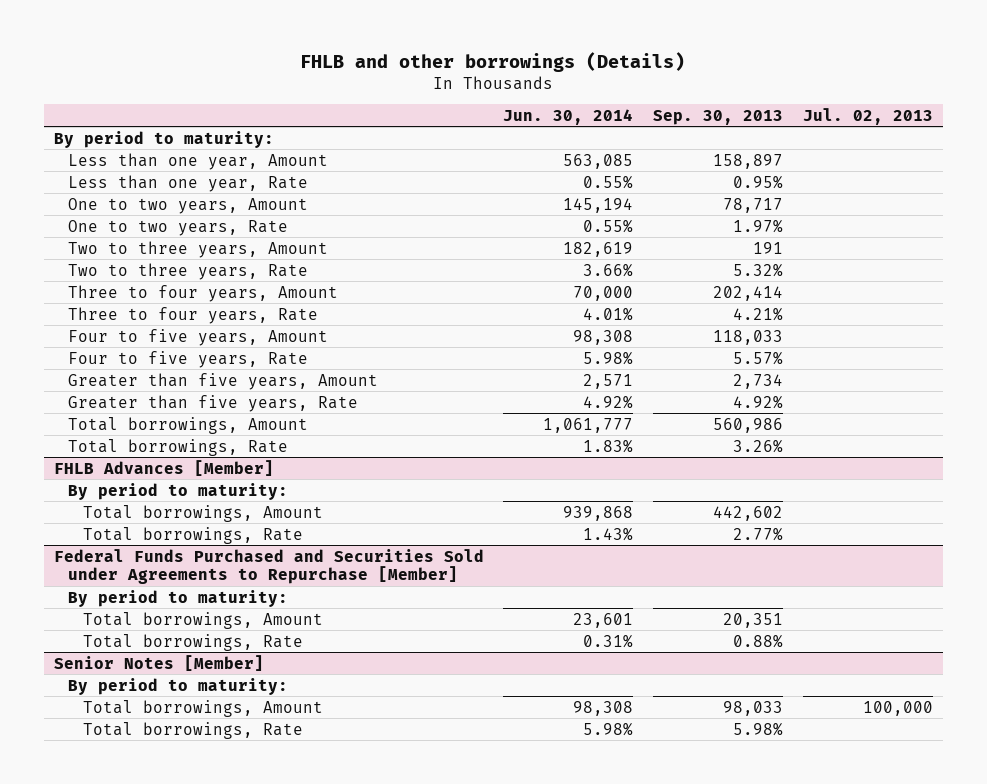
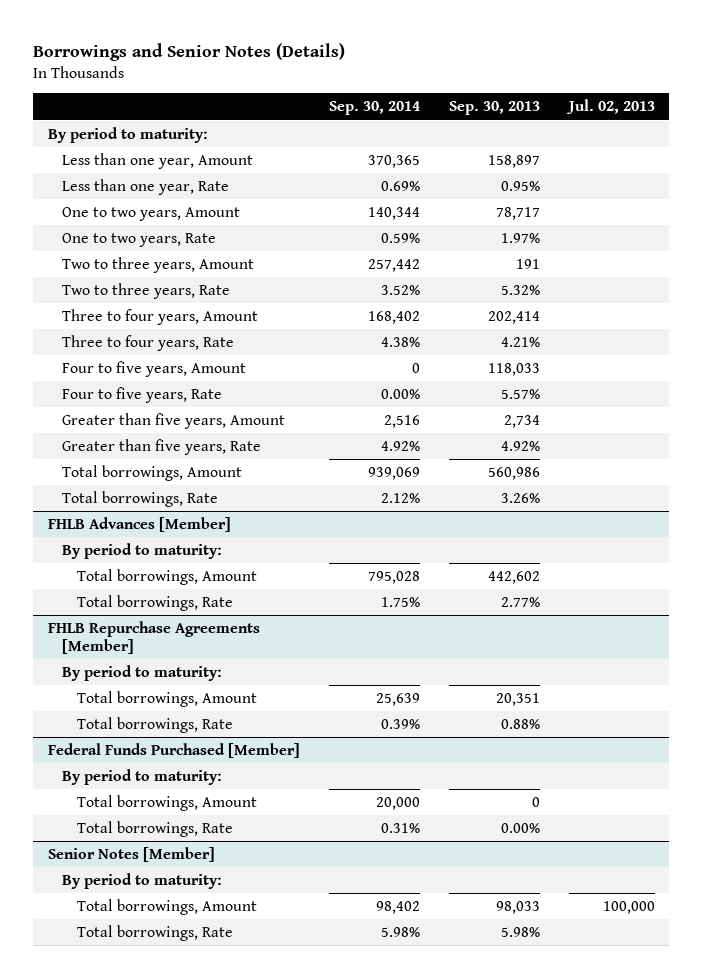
[300,51,686,72] FHLB and other borrowings (Details) -> [33,42,346,61] Borrowings and Senior Notes (Details)
[503,108,634,125] Jun. 30, 2014 -> none
none -> [328,101,420,116] Sep. 30, 2014
[53,548,484,585] Federal Funds Purchased and Securities Sold under Agreements to Repurchase [Member] -> none
none -> [47,620,260,654] FHLB Repurchase Agreements [Member]
none -> [47,742,300,758] Federal Funds Purchased [Member]
none -> [62,768,223,785] By period to maturity:
none -> [76,794,257,811] Total borrowings, Amount
none -> [76,820,233,837] Total borrowings, Rate

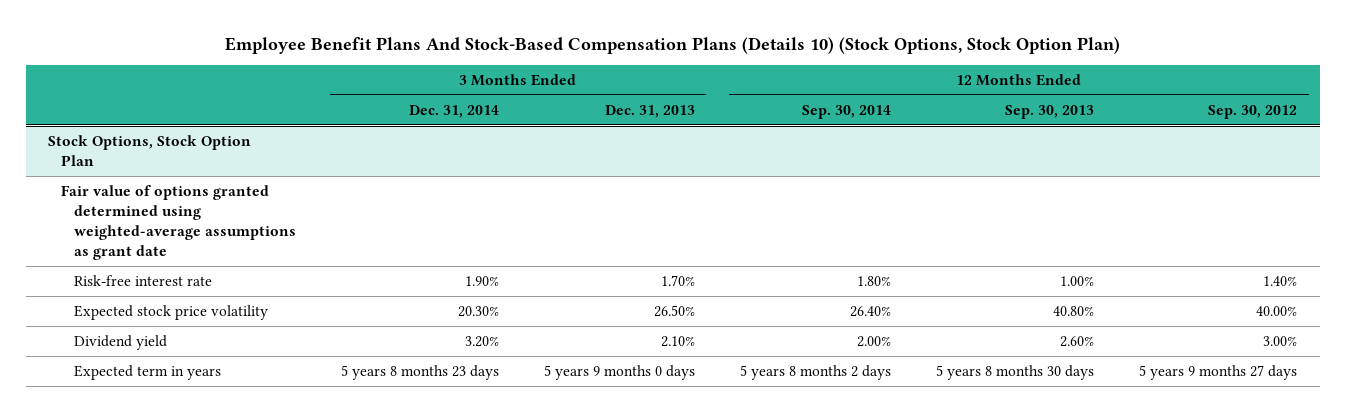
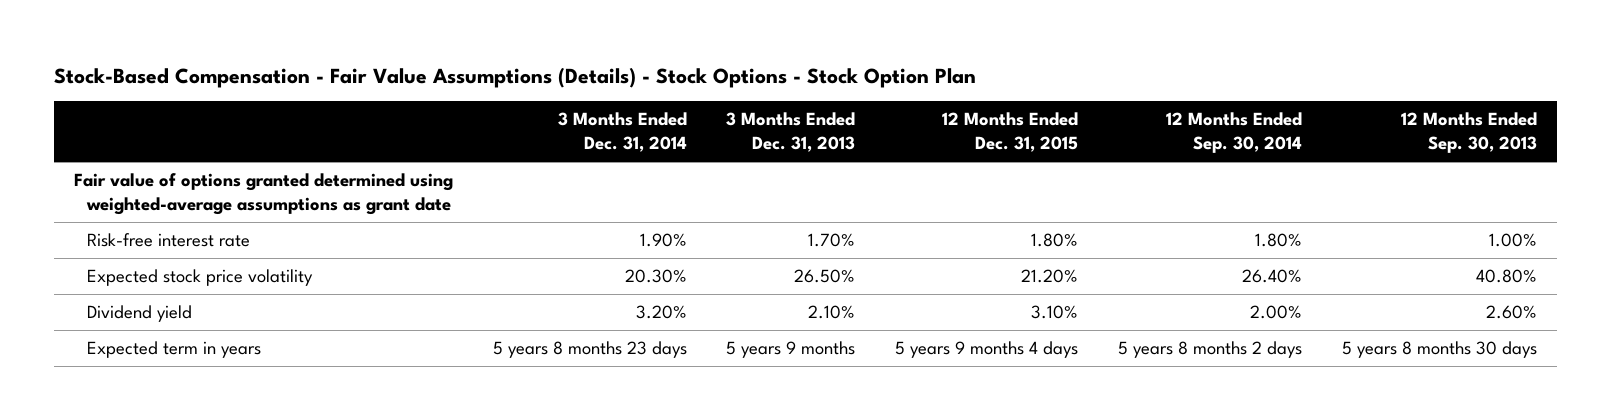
[224,36,1120,54] Employee Benefit Plans And Stock-Based Compensation Plans (Details 10) (Stock Options, Stock Option Plan) -> [53,66,976,88] Stock-Based Compensation - Fair Value Assumptions (Details) - Stock Options - Stock Option Plan
[1208,104,1298,119] Sep. 30, 2012 -> none
none -> [942,112,1079,153] 12 Months Ended Dec. 31, 2015
[48,134,252,166] Stock Options, Stock Option Plan -> none
[543,364,695,380] 5 years 9 months 0 days -> [726,341,856,359] 5 years 9 months

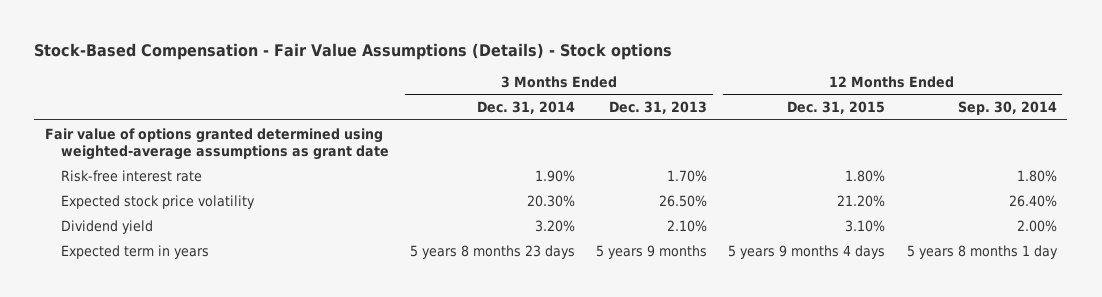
[53,66,976,88] Stock-Based Compensation - Fair Value Assumptions (Details) - Stock Options - Stock Option Plan -> [34,42,673,60] Stock-Based Compensation - Fair Value Assumptions (Details) - Stock options
[1400,112,1537,154] 12 Months Ended Sep. 30, 2013 -> none
[1117,341,1302,359] 5 years 8 months 2 days -> [906,244,1058,259] 5 years 8 months 1 day

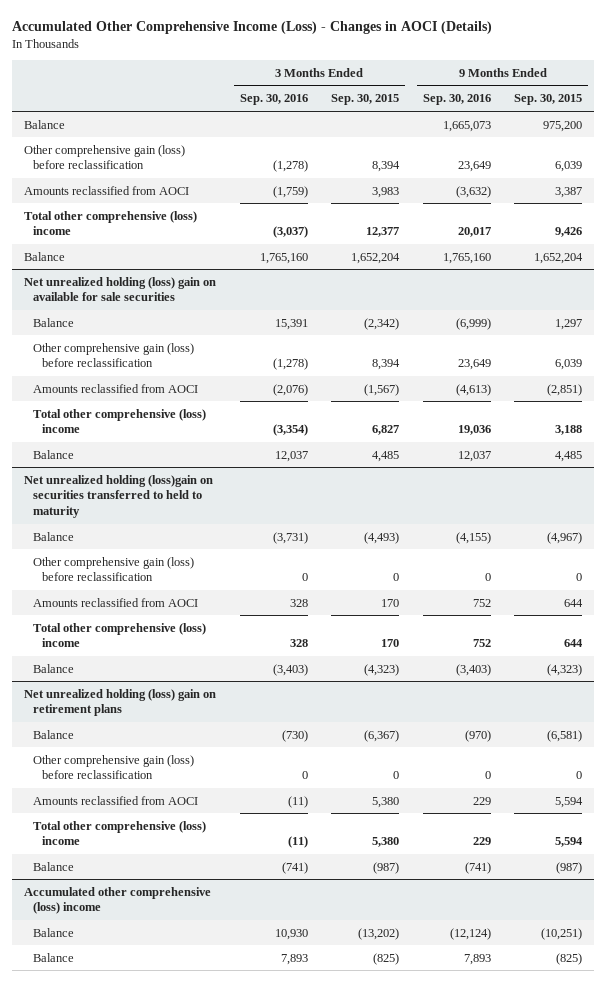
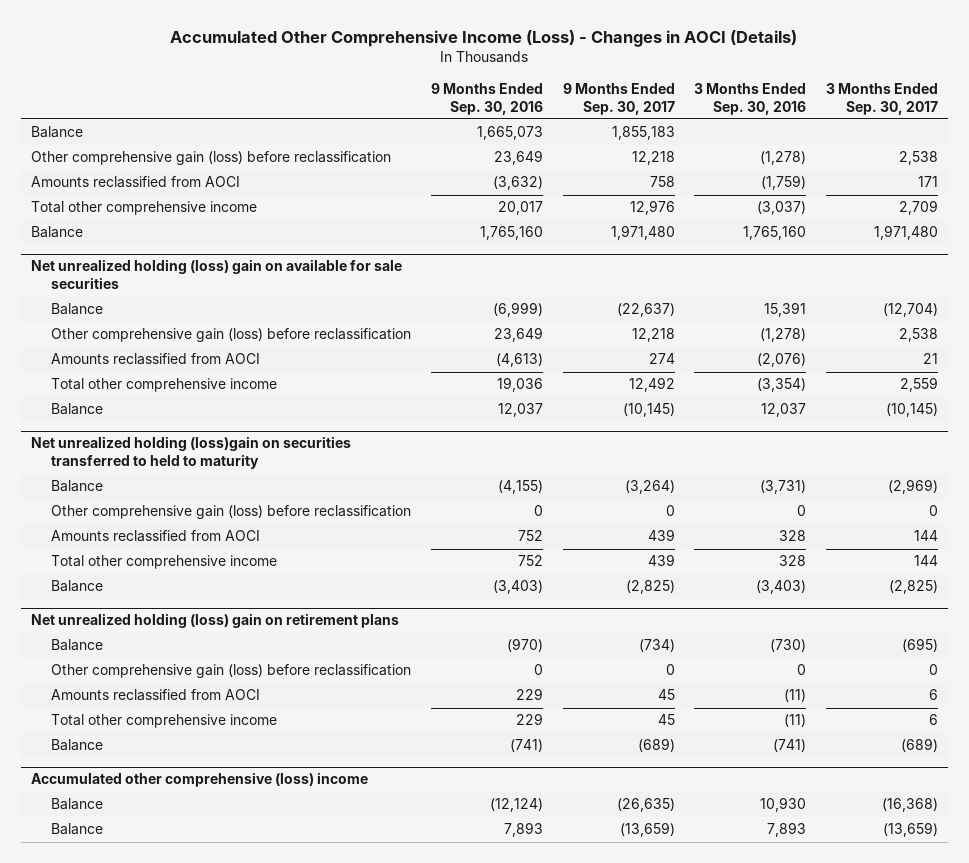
[331,94,400,106] Sep. 30, 2015 -> none
[514,94,583,106] Sep. 30, 2015 -> none
none -> [562,82,675,115] 9 Months Ended Sep. 30, 2017
none -> [826,82,939,115] 3 Months Ended Sep. 30, 2017
[23,210,197,236] Total other comprehensive (loss) income -> [30,201,257,216] Total other comprehensive income
[32,408,206,434] Total other comprehensive (loss) income -> [51,378,278,393] Total other comprehensive income
[32,622,206,648] Total other comprehensive (loss) income -> [51,555,278,570] Total other comprehensive income
[32,820,206,846] Total other comprehensive (loss) income -> [51,714,278,729] Total other comprehensive income

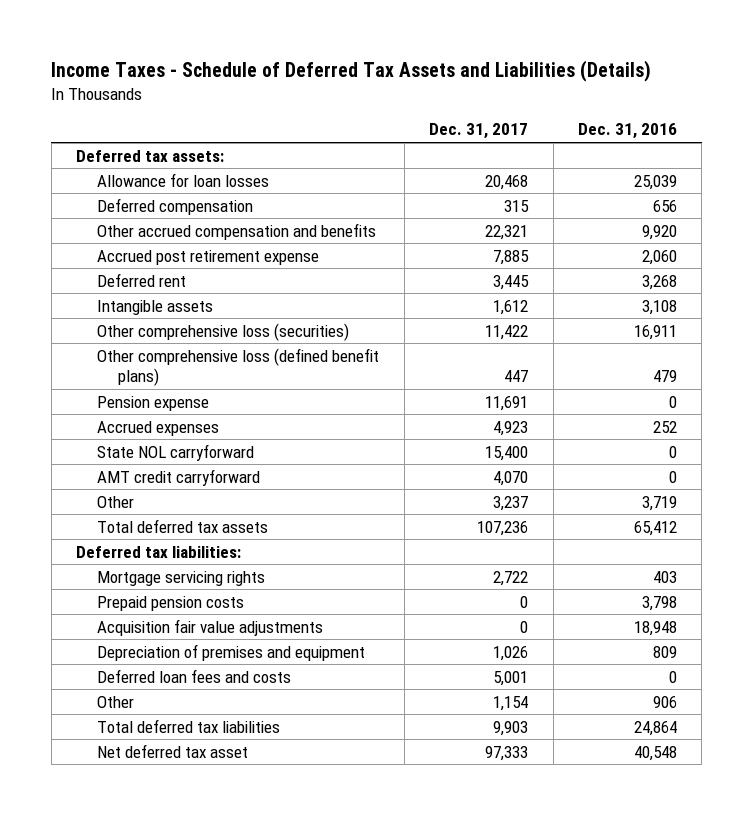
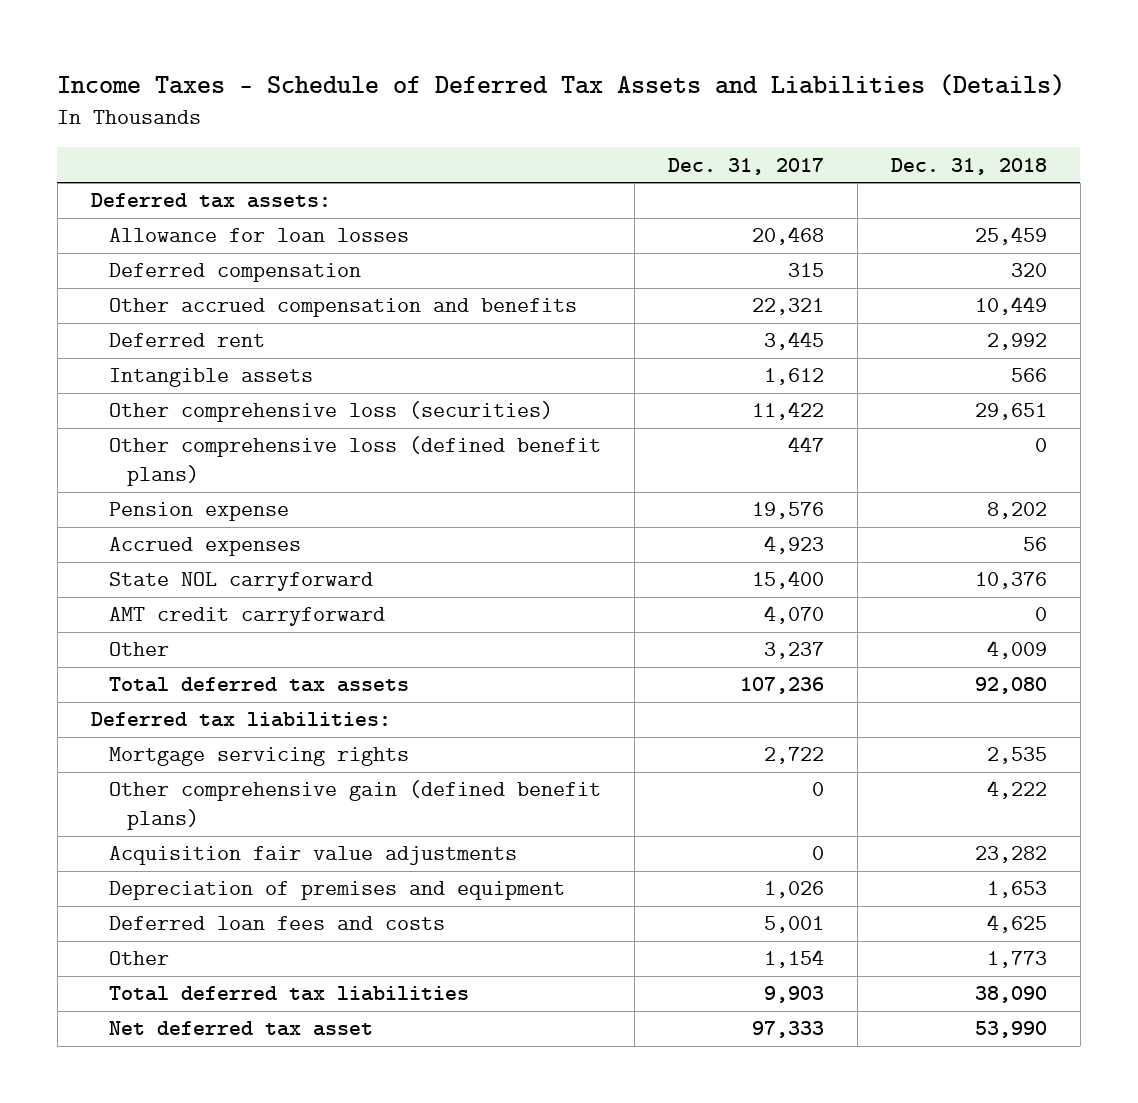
[577,123,677,140] Dec. 31, 2016 -> none
none -> [890,157,1047,175] Dec. 31, 2018
[97,249,320,265] Accrued post retirement expense -> none
[485,395,529,411] 11,691 -> [751,502,824,520] 19,576
[97,595,245,611] Prepaid pension costs -> [108,780,601,831] Other comprehensive gain (defined benefit plans)

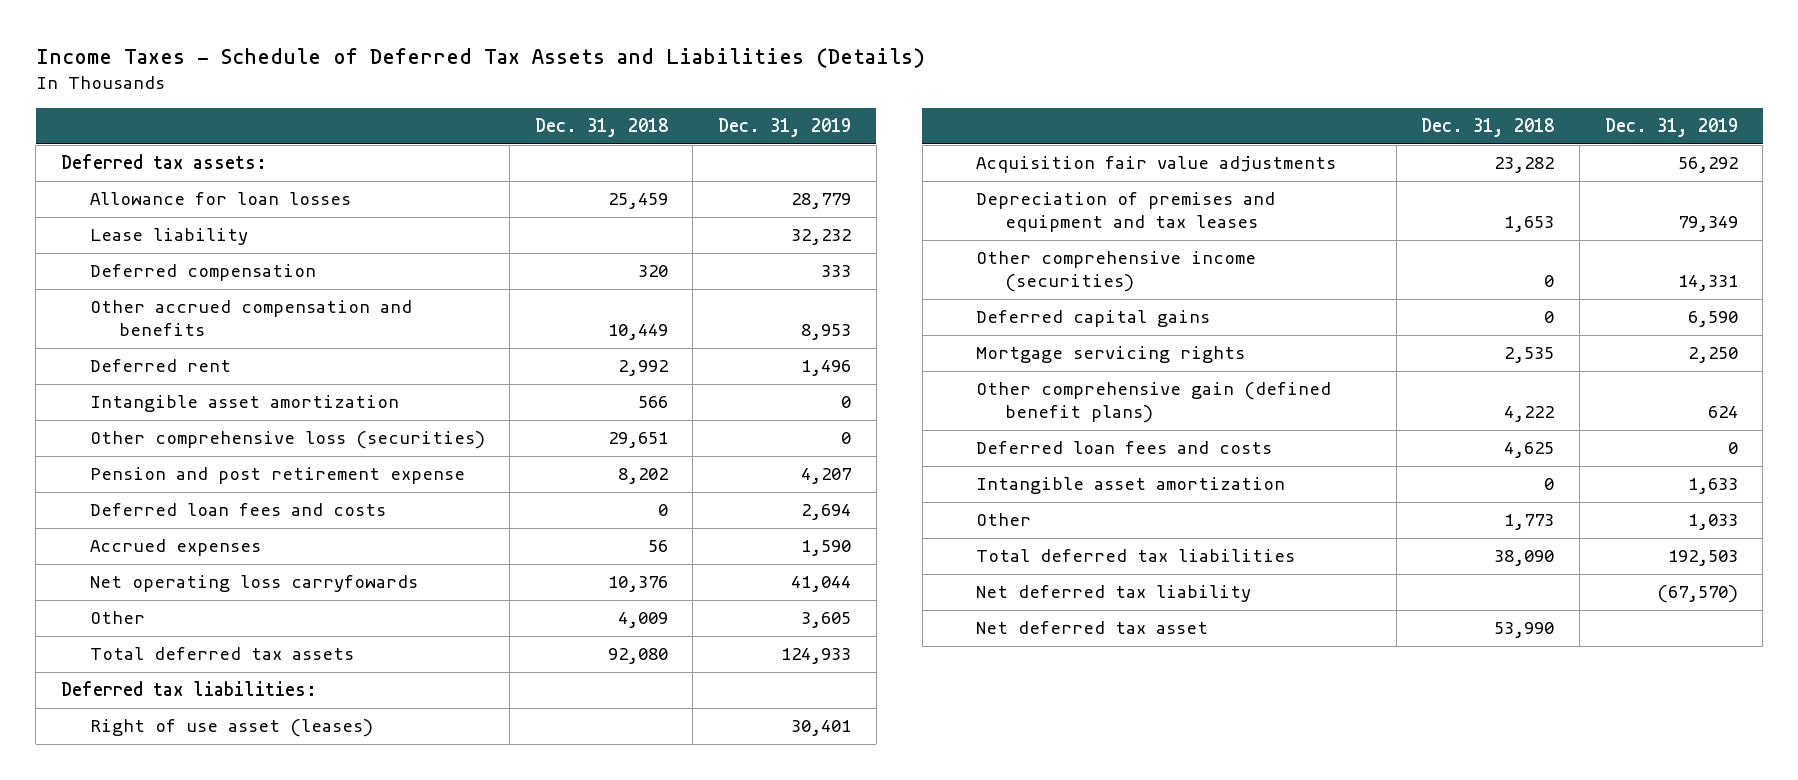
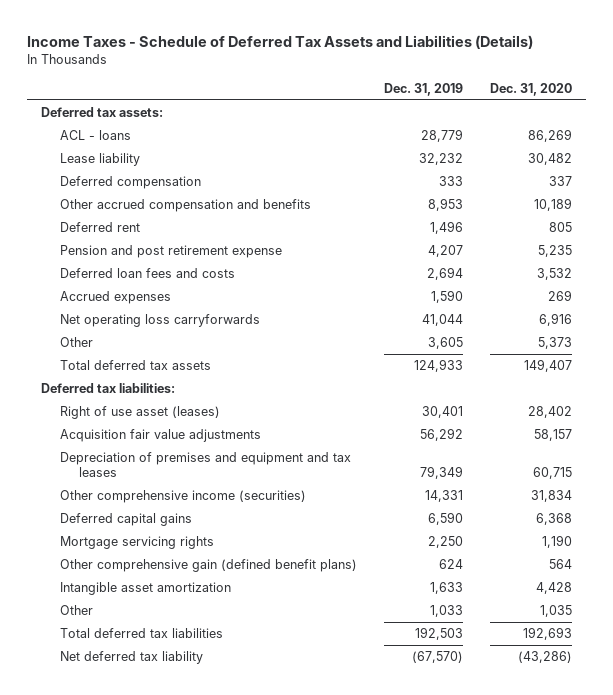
[534,117,668,137] Dec. 31, 2018 -> none
none -> [490,82,573,96] Dec. 31, 2020
[89,192,351,206] Allowance for loan losses -> [59,130,131,141] ACL - loans
[89,395,399,413] Intangible asset amortization -> none
[89,431,485,450] Other comprehensive loss (securities) -> none
[89,575,418,593] Net operating loss carryfowards -> [59,314,260,328] Net operating loss carryforwards
[976,441,1273,455] Deferred loan fees and costs -> none
[976,621,1209,635] Net deferred tax asset -> none

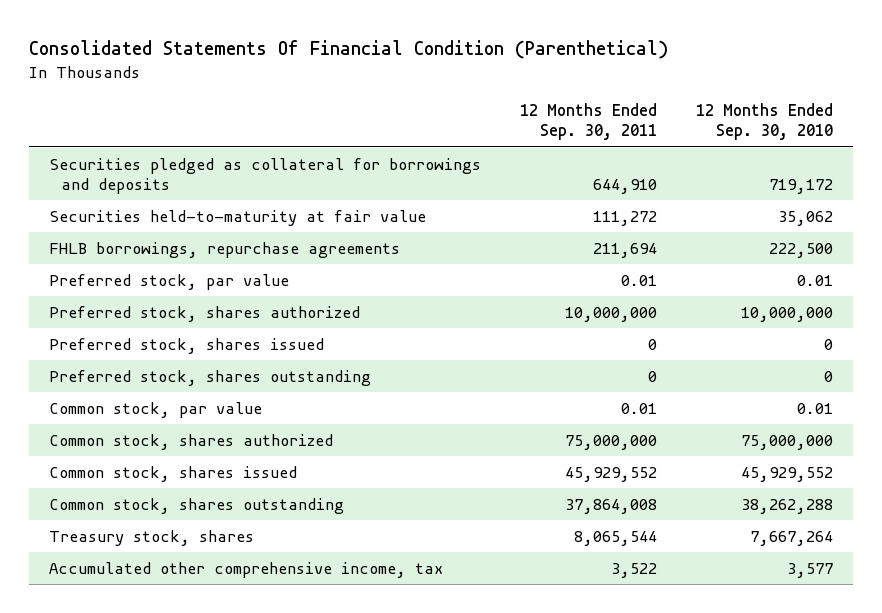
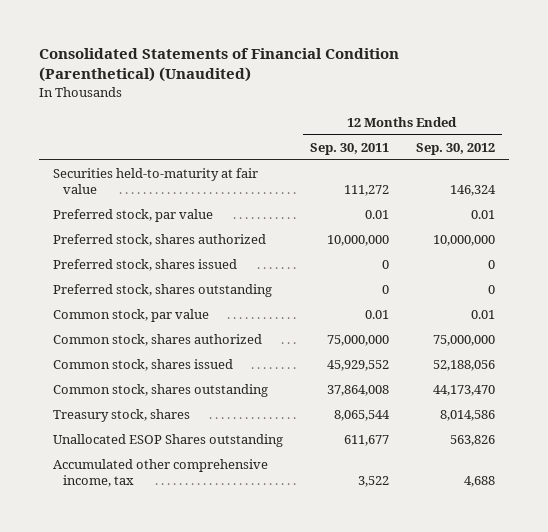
[29,40,669,60] Consolidated Statements Of Financial Condition (Parenthetical) -> [39,48,400,83] Consolidated Statements of Financial Condition (Parenthetical) (Unaudited)
[696,102,834,141] 12 Months Ended Sep. 30, 2010 -> none
none -> [415,143,495,156] Sep. 30, 2012
[48,157,481,195] Securities pledged as collateral for borrowings and deposits -> none
[48,241,400,258] FHLB borrowings, repurchase agreements -> none
none -> [52,434,283,448] Unallocated ESOP Shares outstanding

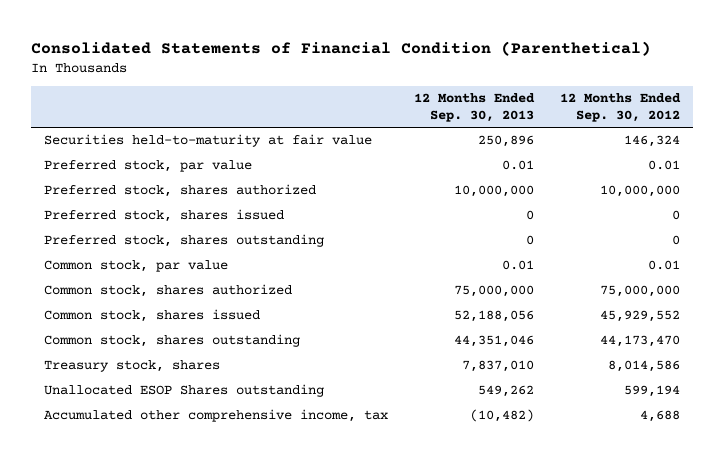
[39,48,400,83] Consolidated Statements of Financial Condition (Parenthetical) (Unaudited) -> [30,40,651,56] Consolidated Statements of Financial Condition (Parenthetical)
[309,143,389,156] Sep. 30, 2011 -> none
none -> [413,93,535,122] 12 Months Ended Sep. 30, 2013
[432,360,495,372] 52,188,056 -> [599,310,680,323] 45,929,552
[449,435,495,447] 563,826 -> [623,385,680,398] 599,194

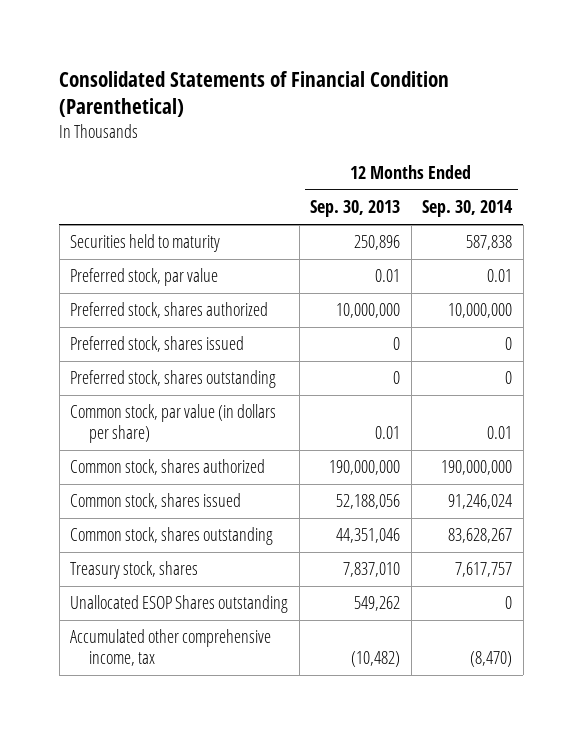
[559,93,681,122] 12 Months Ended Sep. 30, 2012 -> none
none -> [422,200,514,218] Sep. 30, 2014
[43,134,372,148] Securities held-to-maturity at fair value -> [70,234,221,253] Securities held to maturity
[43,260,228,273] Common stock, par value -> [70,404,277,444] Common stock, par value (in dollars per share)
[453,285,534,298] 75,000,000 -> [329,460,401,476] 190,000,000

